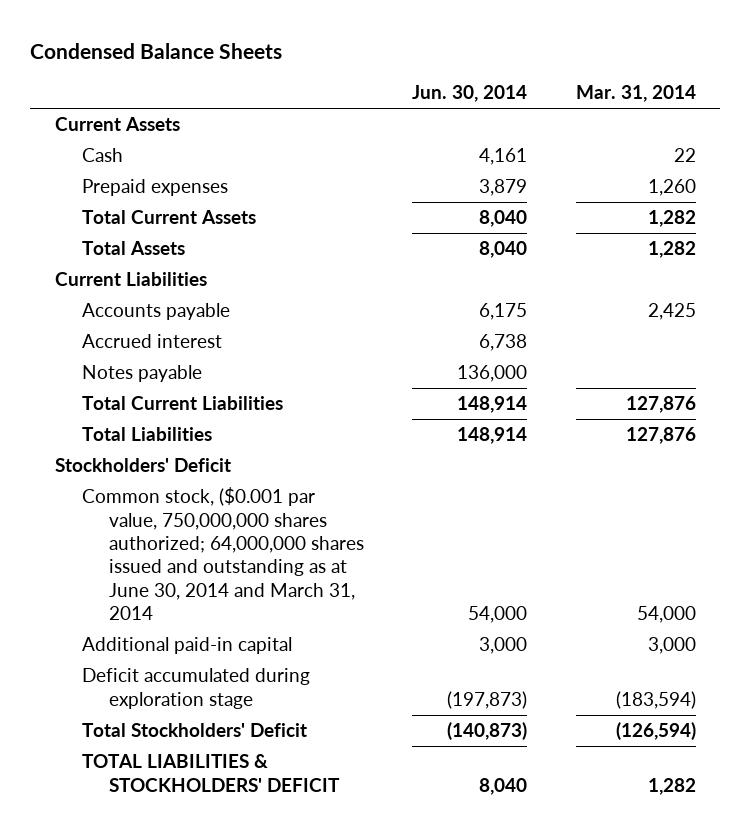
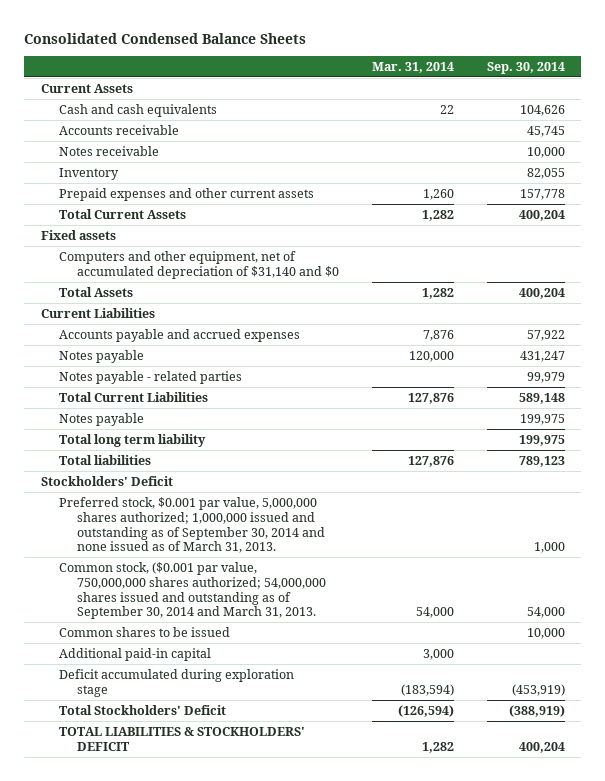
[30,42,283,59] Condensed Balance Sheets -> [24,32,307,44] Consolidated Condensed Balance Sheets
[412,85,528,103] Jun. 30, 2014 -> none
none -> [486,61,565,74] Sep. 30, 2014
[81,148,123,163] Cash -> [58,103,217,117] Cash and cash equivalents
none -> [58,124,179,135] Accounts receivable
none -> [58,145,159,156] Notes receivable
none -> [58,167,119,180] Inventory
[81,179,228,197] Prepaid expenses -> [58,187,314,201] Prepaid expenses and other current assets
none -> [40,229,116,240] Fixed assets
none -> [58,250,339,279] Computers and other equipment, net of accumulated depreciation of $31,140 and $0
[81,334,222,349] Accrued interest -> none
[81,303,230,321] Accounts payable -> [58,328,300,342] Accounts payable and accrued expenses
[647,303,696,321] 2,425 -> [422,329,454,341] 7,876
none -> [58,349,144,363] Notes payable
none -> [58,370,242,384] Notes payable - related parties
[81,365,202,383] Notes payable -> [58,412,144,426] Notes payable
none -> [58,433,206,447] Total long term liability
[81,427,212,442] Total Liabilities -> [58,454,151,465] Total liabilities
none -> [58,496,325,554] Preferred stock, $0.001 par value, 5,000,000 shares authorized; 1,000,000 issued and outstanding as of September 30, 2014 and none issued as of March 31, 2013.
[81,487,364,621] Common stock, ($0.001 par value, 750,000,000 shares authorized; 64,000,000 shares issued and outstanding as at June 30, 2014 and March 31, 2014 -> [58,561,326,620] Common stock, ($0.001 par value, 750,000,000 shares authorized; 54,000,000 shares issued and outstanding as of September 30, 2014 and March 31, 2013.
none -> [58,626,230,637] Common shares to be issued

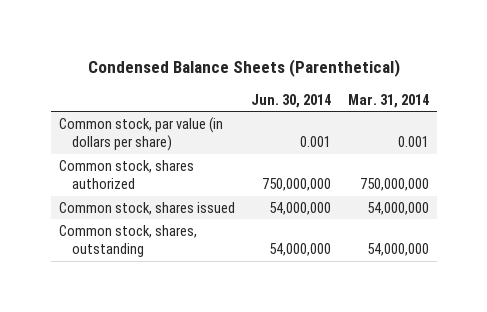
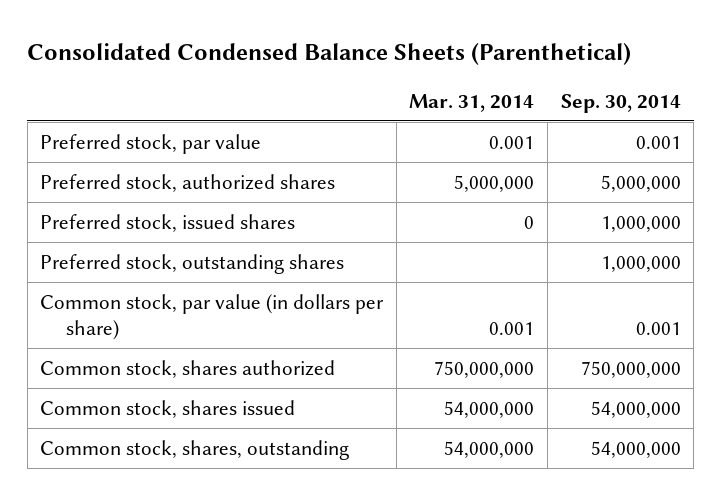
[87,59,400,78] Condensed Balance Sheets (Parenthetical) -> [27,42,632,65] Consolidated Condensed Balance Sheets (Parenthetical)
[251,93,332,108] Jun. 30, 2014 -> none
none -> [560,93,681,113] Sep. 30, 2014
none -> [40,133,262,154] Preferred stock, par value
none -> [40,173,336,192] Preferred stock, authorized shares
none -> [40,213,296,232] Preferred stock, issued shares
none -> [40,253,345,274] Preferred stock, outstanding shares

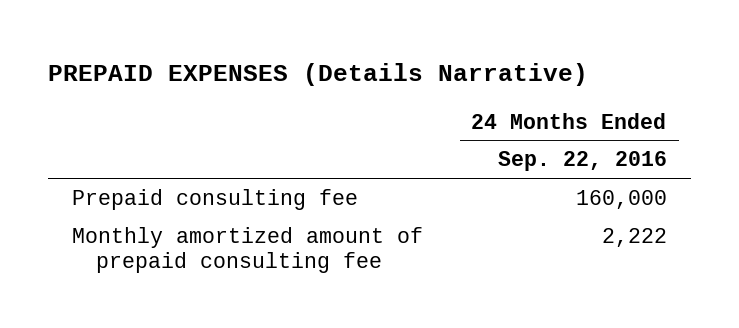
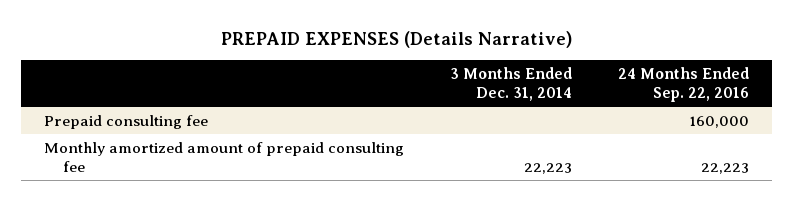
none -> [449,67,572,101] 3 Months Ended Dec. 31, 2014
[601,227,667,247] 2,222 -> [700,162,749,174] 22,223

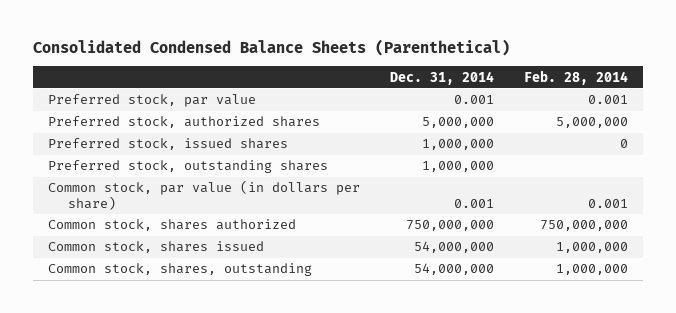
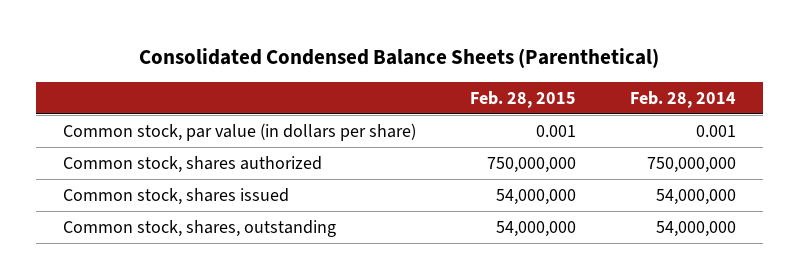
[389,70,494,85] Dec. 31, 2014 -> none
none -> [469,91,576,109] Feb. 28, 2015
[47,94,256,108] Preferred stock, par value -> none
[47,116,320,129] Preferred stock, authorized shares -> none
[47,138,288,151] Preferred stock, issued shares -> none
[47,160,328,174] Preferred stock, outstanding shares -> none
[556,242,629,254] 1,000,000 -> [655,188,736,205] 54,000,000
[556,264,629,276] 1,000,000 -> [655,220,736,237] 54,000,000

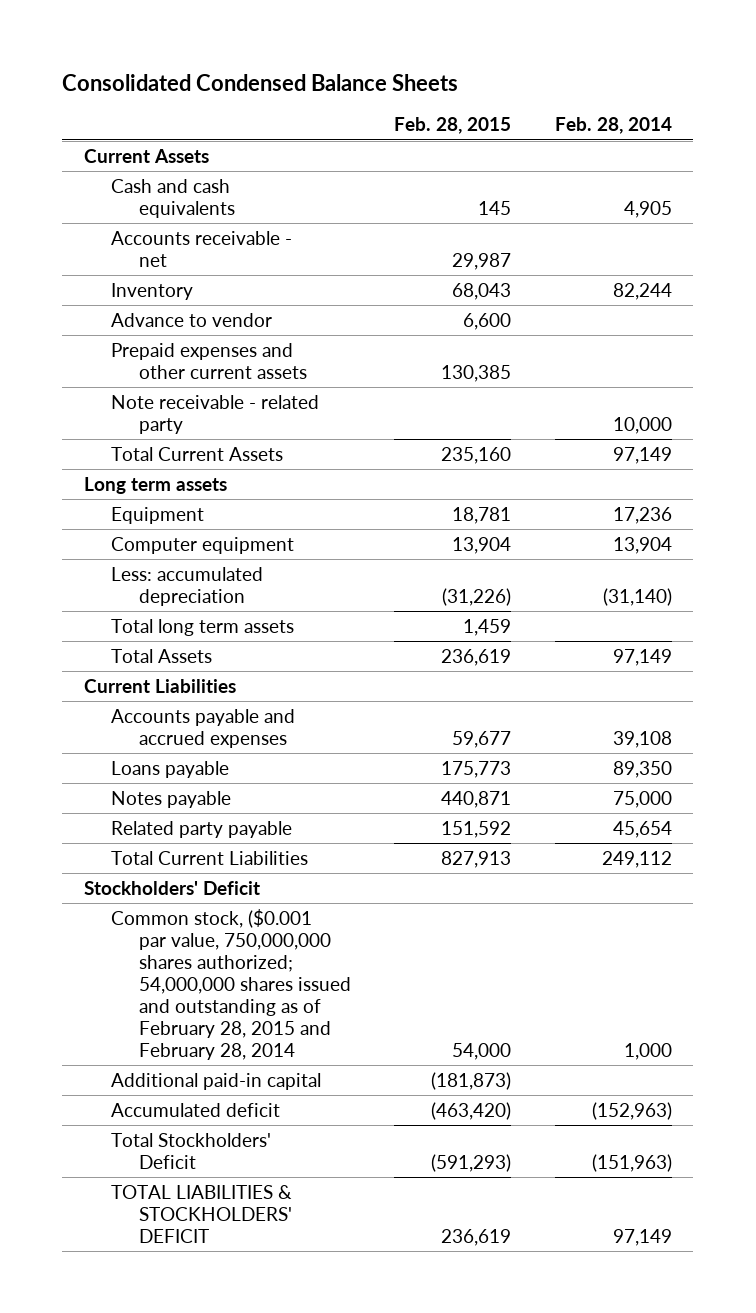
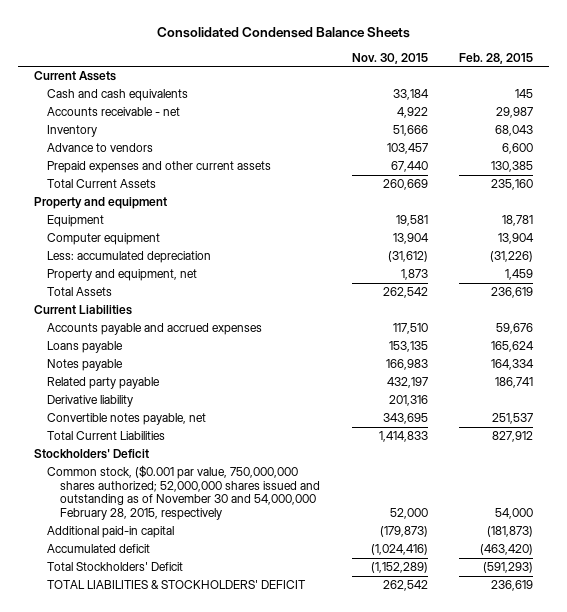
[554,117,672,135] Feb. 28, 2014 -> none
none -> [351,52,428,64] Nov. 30, 2015
[111,312,273,327] Advance to vendor -> [47,143,154,153] Advance to vendors
[111,394,320,434] Note receivable - related party -> none
[84,476,228,494] Long term assets -> none
none -> [34,197,168,210] Property and equipment
[111,618,295,636] Total long term assets -> [47,269,198,282] Property and equipment, net
[452,730,512,748] 59,677 -> [496,323,534,335] 59,676
[441,760,512,778] 175,773 -> [491,341,535,353] 165,624
[441,790,512,808] 440,871 -> [491,359,535,371] 164,334
[441,820,512,838] 151,592 -> [495,377,534,389] 186,741
none -> [47,395,134,408] Derivative liability
none -> [47,413,207,426] Convertible notes payable, net
[441,850,512,868] 827,913 -> [492,431,534,443] 827,912
[111,908,351,1060] Common stock, ($0.001 par value, 750,000,000 shares authorized; 54,000,000 shares issued and outstanding as of February 28, 2015 and February 28, 2014 -> [47,465,321,521] Common stock, ($0.001 par value, 750,000,000 shares authorized; 52,000,000 shares issued and outstanding as of November 30 and 54,000,000 February 28, 2015, respectively

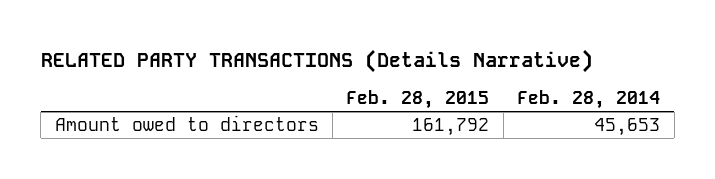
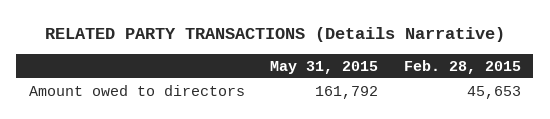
[517,89,661,109] Feb. 28, 2014 -> none
none -> [270,60,379,74] May 31, 2015
[412,118,490,137] 161,792 -> [466,85,521,99] 45,653

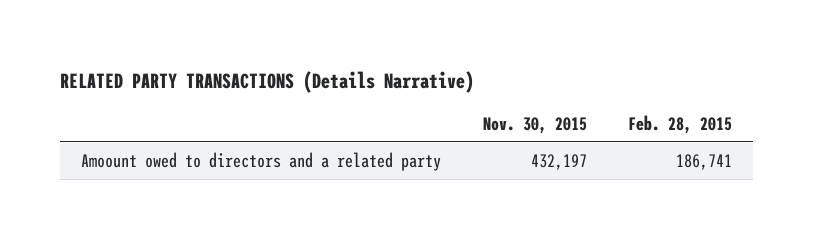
[270,60,379,74] May 31, 2015 -> none
none -> [482,117,587,135] Nov. 30, 2015
[28,84,245,96] Amount owed to directors -> [81,152,442,172] Amoount owed to directors and a related party
[466,85,521,99] 45,653 -> [676,154,733,171] 186,741

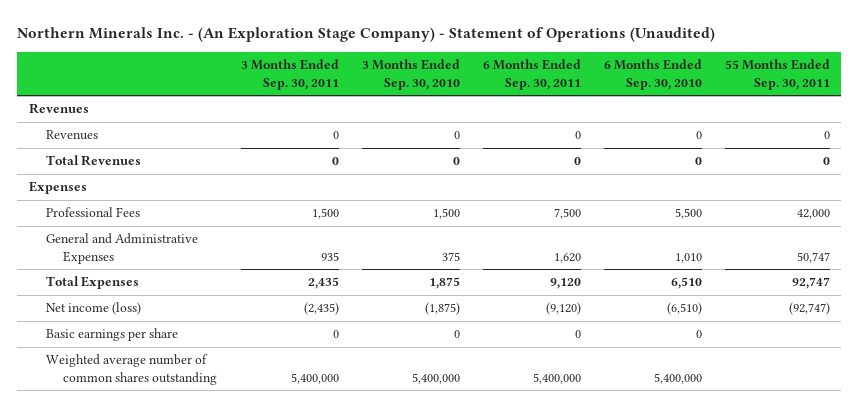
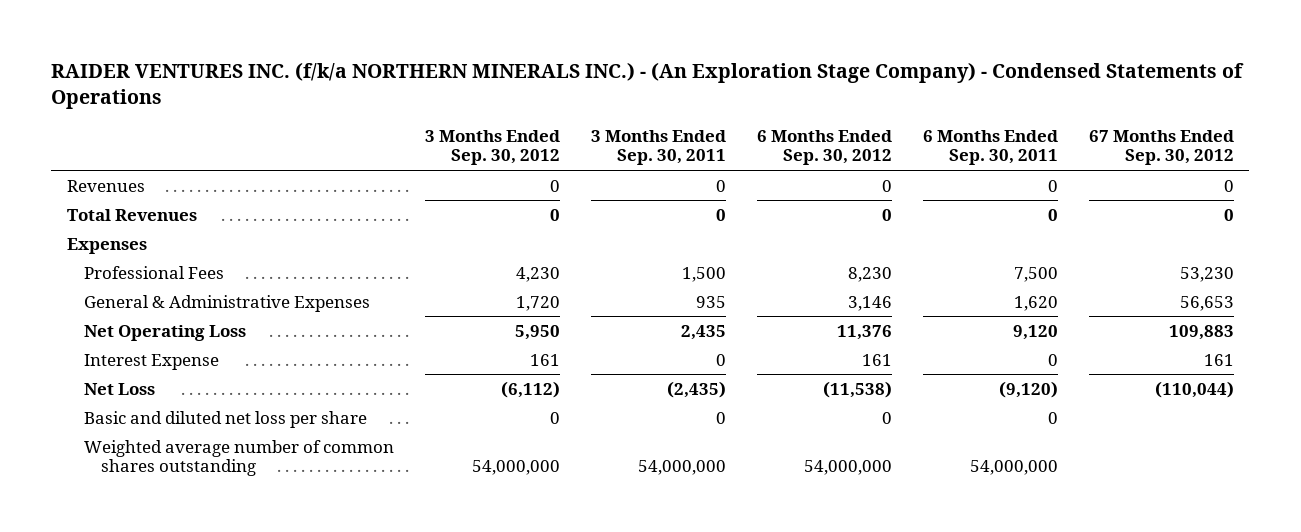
[17,27,716,43] Northern Minerals Inc. - (An Exploration Stage Company) - Statement of Operations (Unaudited) -> [51,61,1245,110] RAIDER VENTURES INC. (f/k/a NORTHERN MINERALS INC.) - (An Exploration Stage Company) - Condensed Statements of Operations
[361,59,460,90] 3 Months Ended Sep. 30, 2010 -> none
[603,59,702,90] 6 Months Ended Sep. 30, 2010 -> none
[724,59,830,90] 55 Months Ended Sep. 30, 2011 -> none
none -> [424,129,560,166] 3 Months Ended Sep. 30, 2012
none -> [756,129,892,166] 6 Months Ended Sep. 30, 2012
none -> [1088,129,1234,166] 67 Months Ended Sep. 30, 2012
[28,103,89,115] Revenues -> none
[46,233,199,264] General and Administrative Expenses -> [83,294,370,312] General & Administrative Expenses
[46,276,140,290] Total Expenses -> [83,324,246,341] Net Operating Loss
none -> [83,353,219,370] Interest Expense
[46,302,142,316] Net income (loss) -> [83,382,155,395] Net Loss
[46,328,179,342] Basic earnings per share -> [83,410,367,428] Basic and diluted net loss per share
[290,372,339,384] 5,400,000 -> [637,460,726,476] 54,000,000
[532,372,581,384] 5,400,000 -> [969,460,1058,476] 54,000,000

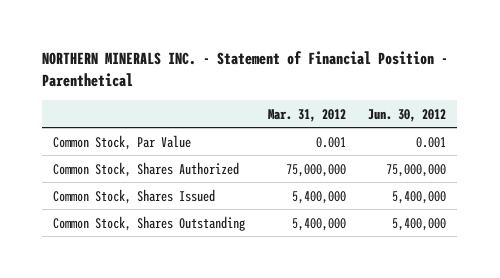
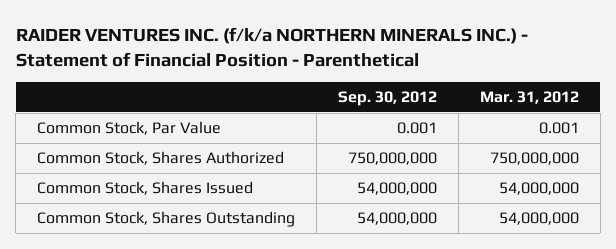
[42,51,449,87] NORTHERN MINERALS INC. - Statement of Financial Position - Parenthetical -> [15,26,528,67] RAIDER VENTURES INC. (f/k/a NORTHERN MINERALS INC.) - Statement of Financial Position - Parenthetical
[368,108,447,122] Jun. 30, 2012 -> none
none -> [337,91,437,107] Sep. 30, 2012
[285,163,346,177] 75,000,000 -> [489,152,579,166] 750,000,000
[291,190,346,204] 5,400,000 -> [498,182,579,196] 54,000,000
[291,217,346,231] 5,400,000 -> [498,212,579,226] 54,000,000

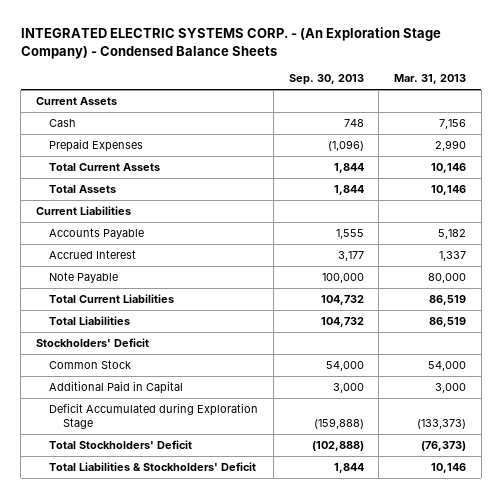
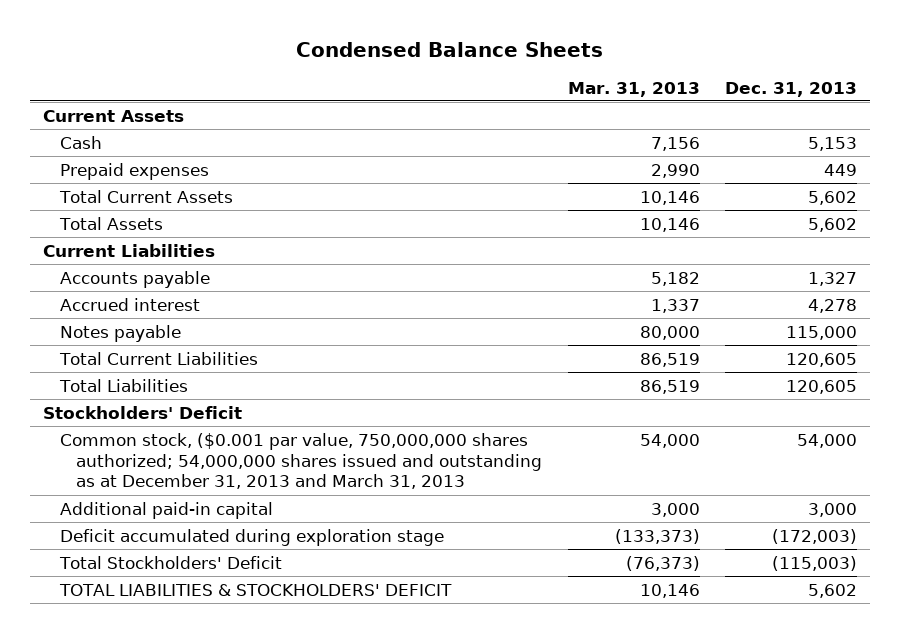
[20,27,441,59] INTEGRATED ELECTRIC SYSTEMS CORP. - (An Exploration Stage Company) - Condensed Balance Sheets -> [295,41,603,57] Condensed Balance Sheets
[288,73,364,85] Sep. 30, 2013 -> none
none -> [724,81,857,97] Dec. 31, 2013
[49,139,144,153] Prepaid Expenses -> [59,162,209,180] Prepaid expenses
[49,272,119,284] Note Payable -> none
[49,228,145,240] Accounts Payable -> [59,270,210,288] Accounts payable
[49,250,137,260] Accrued Interest -> [59,297,200,311] Accrued interest
none -> [59,324,181,342] Notes payable
[49,360,132,370] Common Stock -> [59,432,543,490] Common stock, ($0.001 par value, 750,000,000 shares authorized; 54,000,000 shares issued and outstanding as at December 31, 2013 and March 31, 2013
[49,381,184,395] Additional Paid in Capital -> [59,501,273,519] Additional paid-in capital
[49,403,259,430] Deficit Accumulated during Exploration Stage -> [59,528,444,546] Deficit accumulated during exploration stage
[49,462,257,472] Total Liabilities & Stockholders' Deficit -> [58,583,452,596] TOTAL LIABILITIES & STOCKHOLDERS' DEFICIT

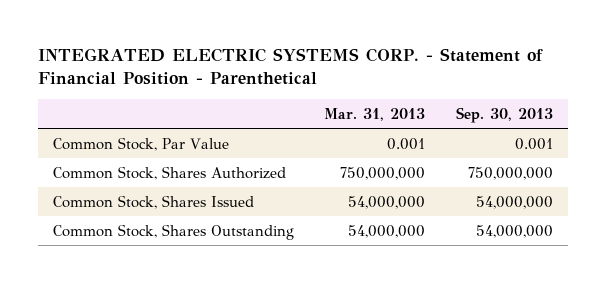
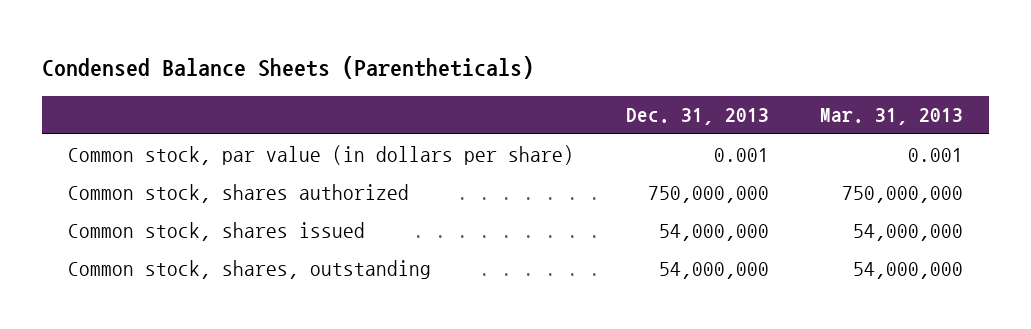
[37,47,543,86] INTEGRATED ELECTRIC SYSTEMS CORP. - Statement of Financial Position - Parenthetical -> [42,55,535,79] Condensed Balance Sheets (Parentheticals)
[455,106,553,123] Sep. 30, 2013 -> none
none -> [625,108,769,126] Dec. 31, 2013
[52,136,229,151] Common Stock, Par Value -> [67,144,574,165] Common stock, par value (in dollars per share)
[52,165,286,180] Common Stock, Shares Authorized -> [67,183,409,203] Common stock, shares authorized
[52,194,254,209] Common Stock, Shares Issued -> [67,221,365,241] Common stock, shares issued
[52,223,294,240] Common Stock, Shares Outstanding -> [67,259,431,279] Common stock, shares, outstanding

